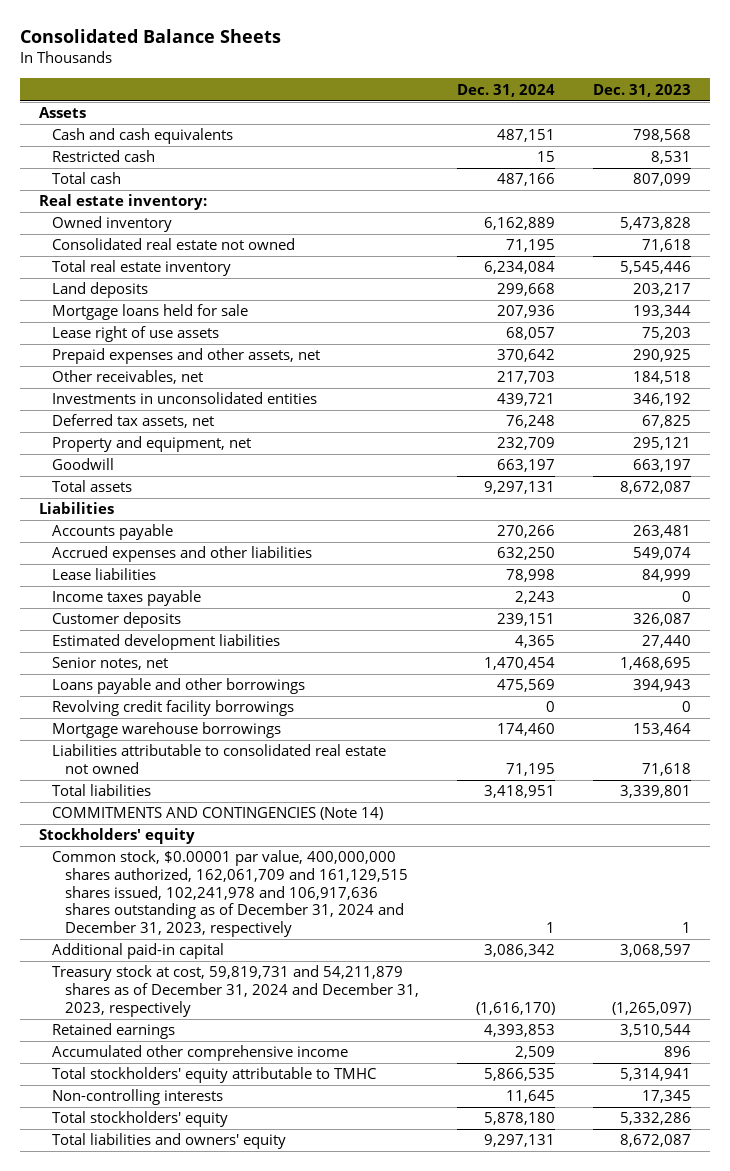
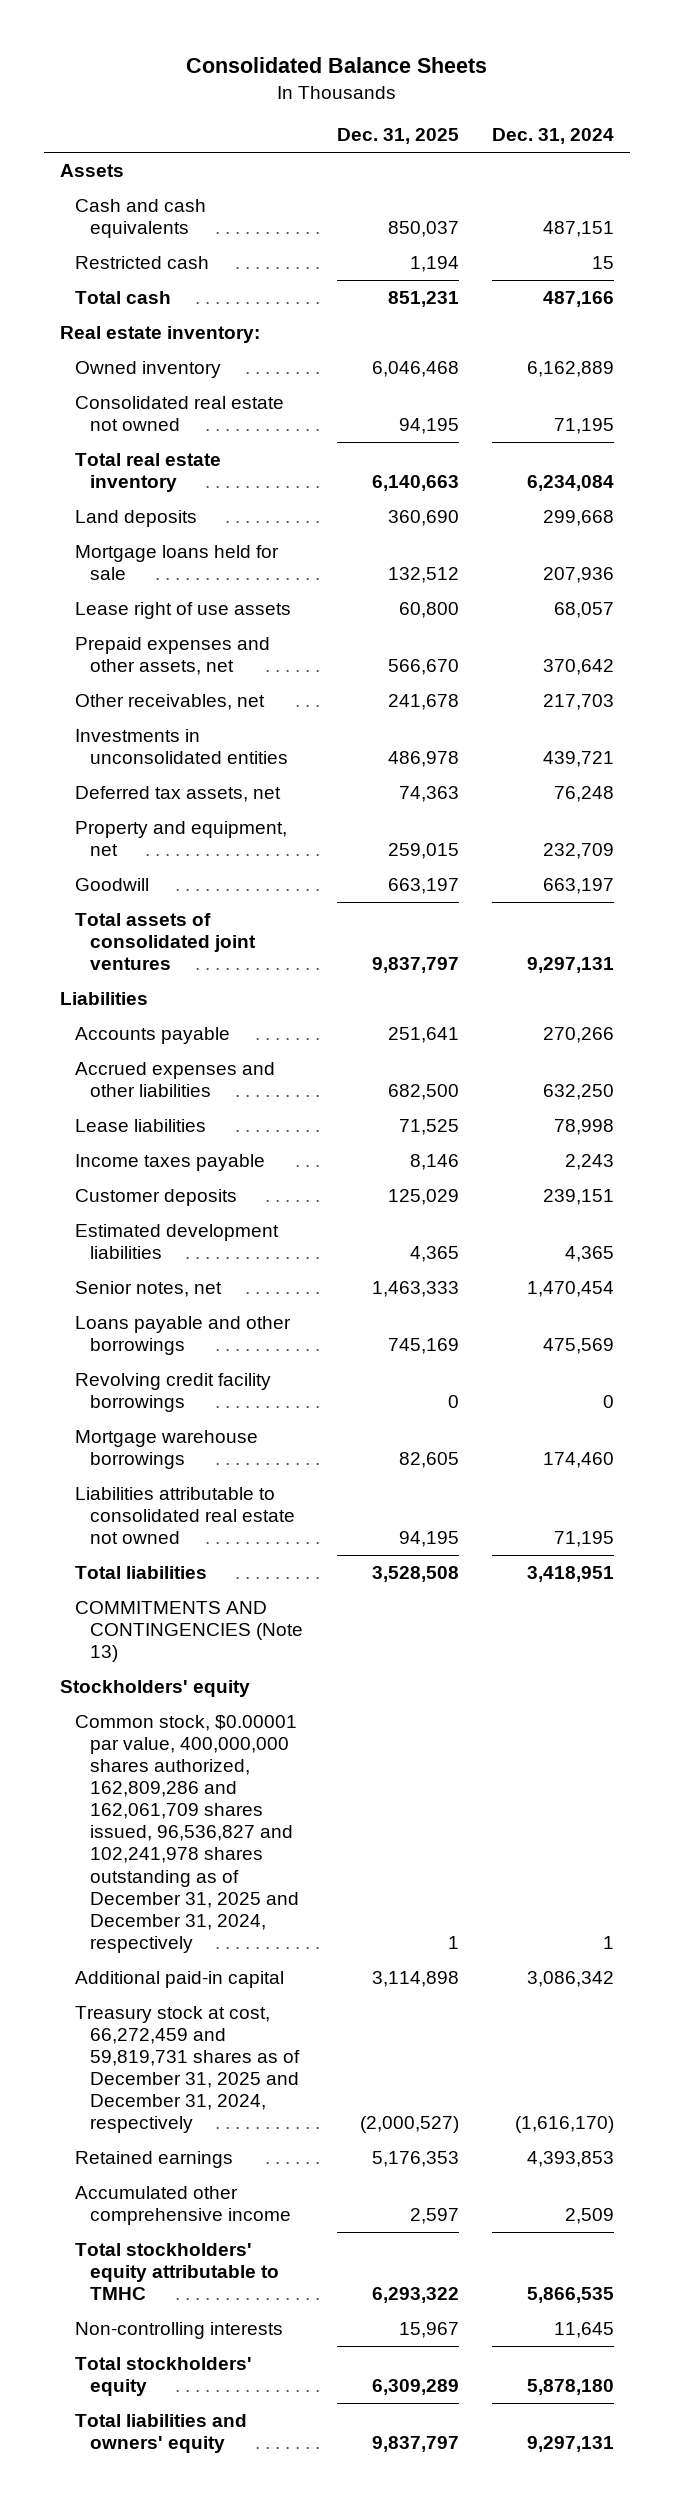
[593,83,692,97] Dec. 31, 2023 -> none
none -> [336,128,459,145] Dec. 31, 2025
[51,480,132,493] Total assets -> [75,912,257,971] Total assets of consolidated joint ventures
[51,807,383,821] COMMITMENTS AND CONTINGENCIES (Note 14) -> [75,1600,304,1663] COMMITMENTS AND CONTINGENCIES (Note 13)
[51,850,408,938] Common stock, $0.00001 par value, 400,000,000 shares authorized, 162,061,709 and 161,129,515 shares issued, 102,241,978 and 106,917,636 shares outstanding as of December 31, 2024 and December 31, 2023, respectively -> [75,1714,300,1953] Common stock, $0.00001 par value, 400,000,000 shares authorized, 162,809,286 and 162,061,709 shares issued, 96,536,827 and 102,241,978 shares outstanding as of December 31, 2025 and December 31, 2024, respectively
[51,965,419,1017] Treasury stock at cost, 59,819,731 and 54,211,879 shares as of December 31, 2024 and December 31, 2023, respectively -> [75,2005,301,2134] Treasury stock at cost, 66,272,459 and 59,819,731 shares as of December 31, 2025 and December 31, 2024, respectively

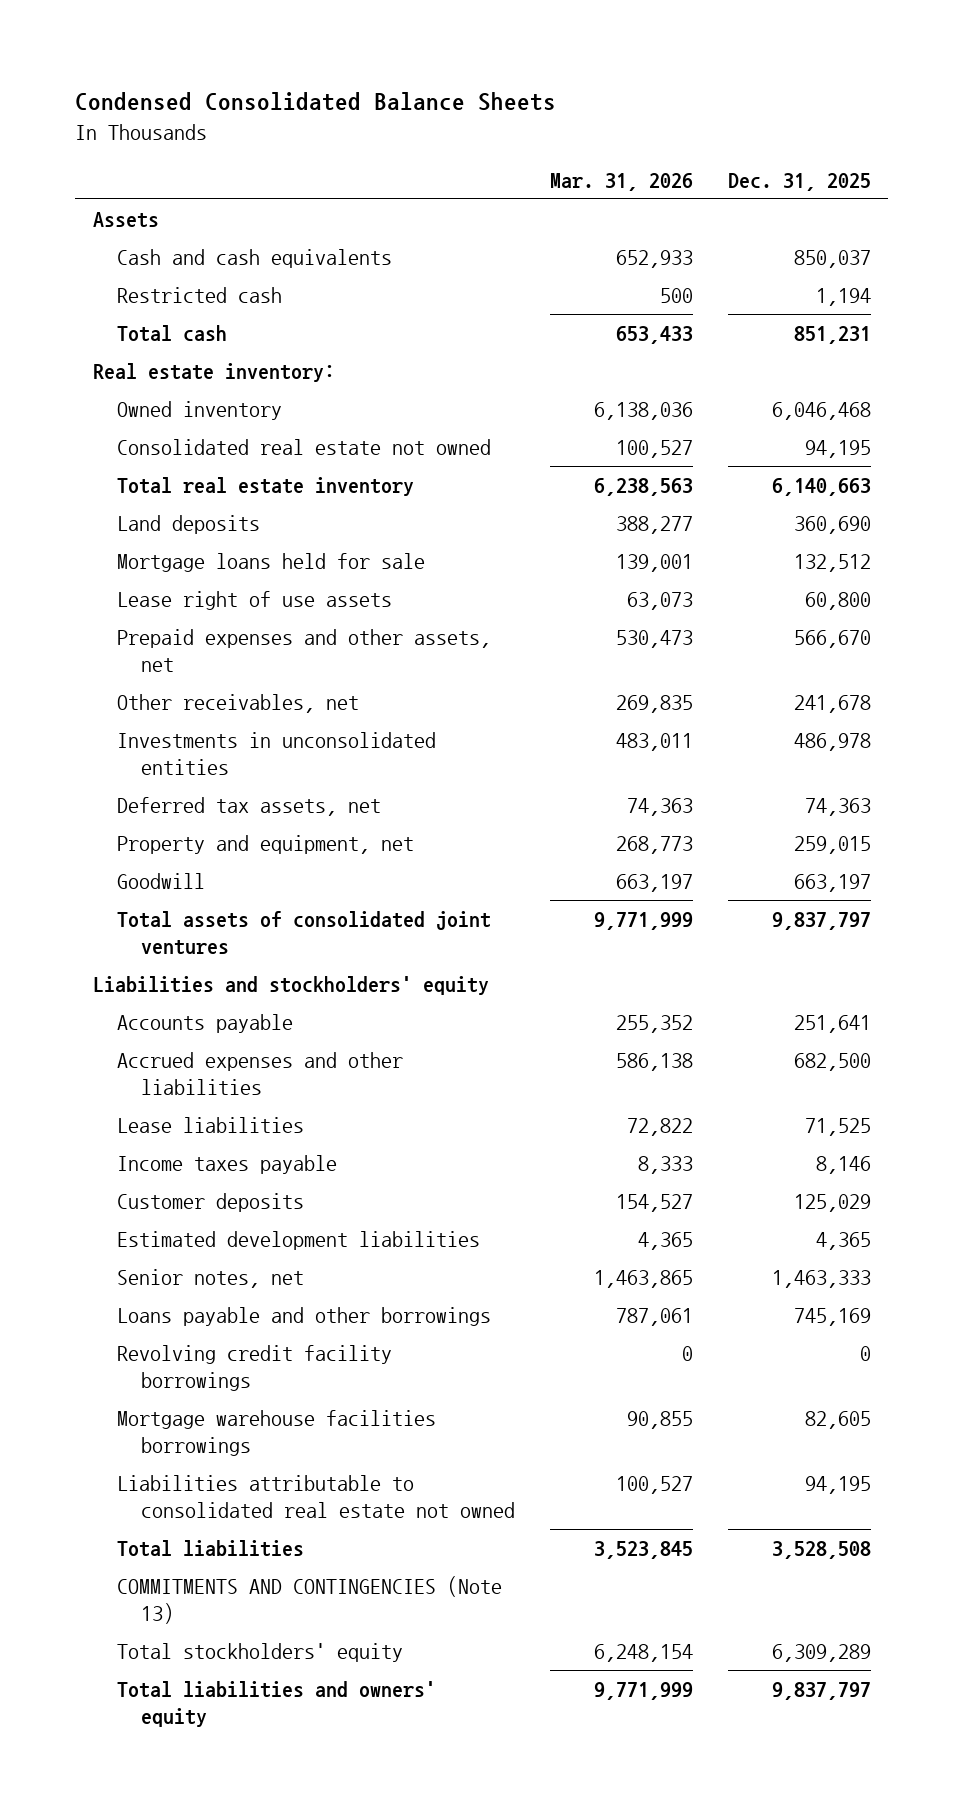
[186,57,488,74] Consolidated Balance Sheets -> [75,92,557,112] Condensed Consolidated Balance Sheets
[491,128,614,145] Dec. 31, 2024 -> none
none -> [549,172,693,191] Mar. 31, 2026
[60,991,149,1005] Liabilities -> none
none -> [92,976,489,996] Liabilities and stockholders' equity
[75,1429,259,1469] Mortgage warehouse borrowings -> [116,1410,436,1456] Mortgage warehouse facilities borrowings
[60,1679,251,1697] Stockholders' equity -> none
[75,1714,300,1953] Common stock, $0.00001 par value, 400,000,000 shares authorized, 162,809,286 and 162,061,709 shares issued, 96,536,827 and 102,241,978 shares outstanding as of December 31, 2025 and December 31, 2024, respectively -> none
[75,1970,285,1988] Additional paid-in capital -> none
[75,2005,301,2134] Treasury stock at cost, 66,272,459 and 59,819,731 shares as of December 31, 2025 and December 31, 2024, respectively -> none
[75,2150,234,2168] Retained earnings -> none
[75,2185,292,2225] Accumulated other comprehensive income -> none
[75,2242,280,2301] Total stockholders' equity attributable to TMHC -> none
[75,2321,284,2339] Non-controlling interests -> none

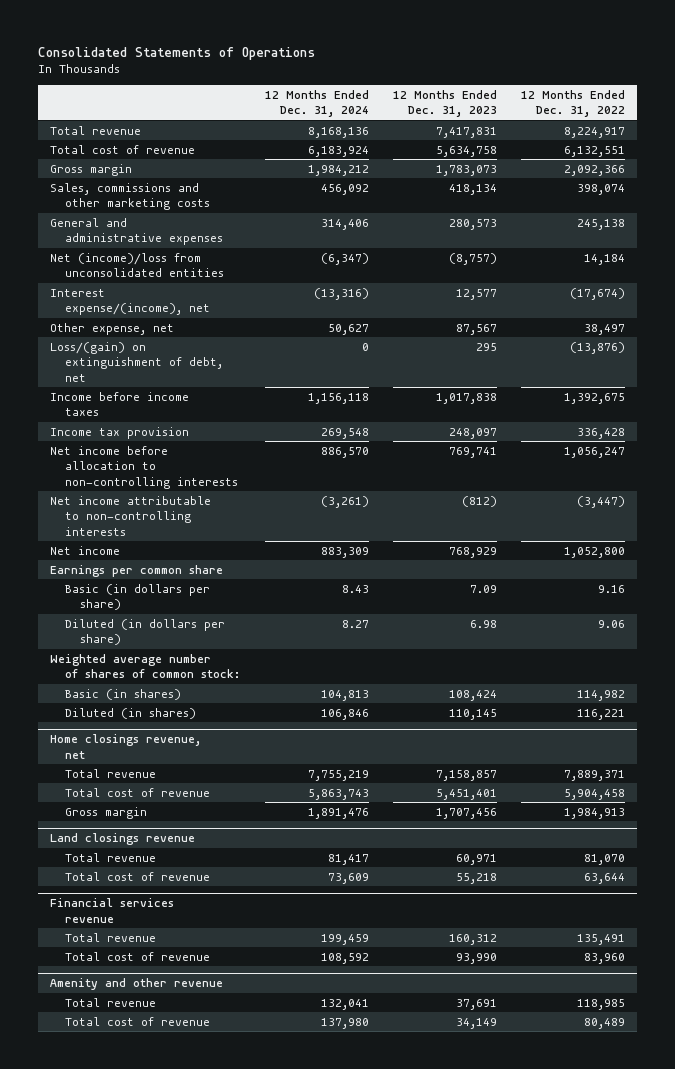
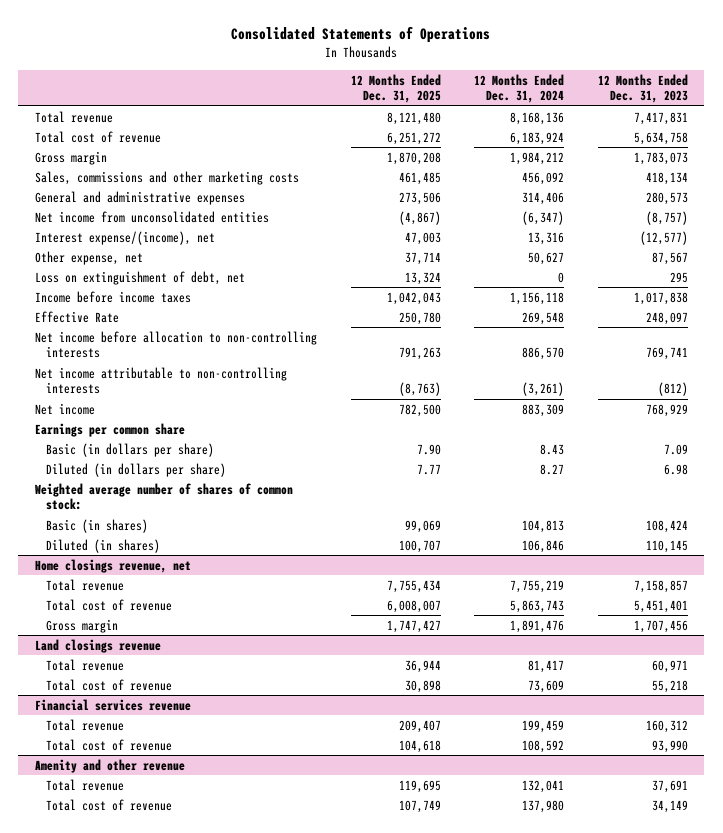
[521,89,626,118] 12 Months Ended Dec. 31, 2022 -> none
none -> [350,73,441,104] 12 Months Ended Dec. 31, 2025
[49,252,225,278] Net (income)/loss from unconsolidated entities -> [35,210,270,223] Net income from unconsolidated entities
[313,287,369,300] (13,316) -> [528,231,565,245] 13,316
[455,288,497,300] 12,577 -> [639,230,688,245] (12,577)
[49,341,224,382] Loss/(gain) on extinguishment of debt, net -> [35,270,246,285] Loss on extinguishment of debt, net
[49,426,189,439] Income tax provision -> [35,310,120,323] Effective Rate

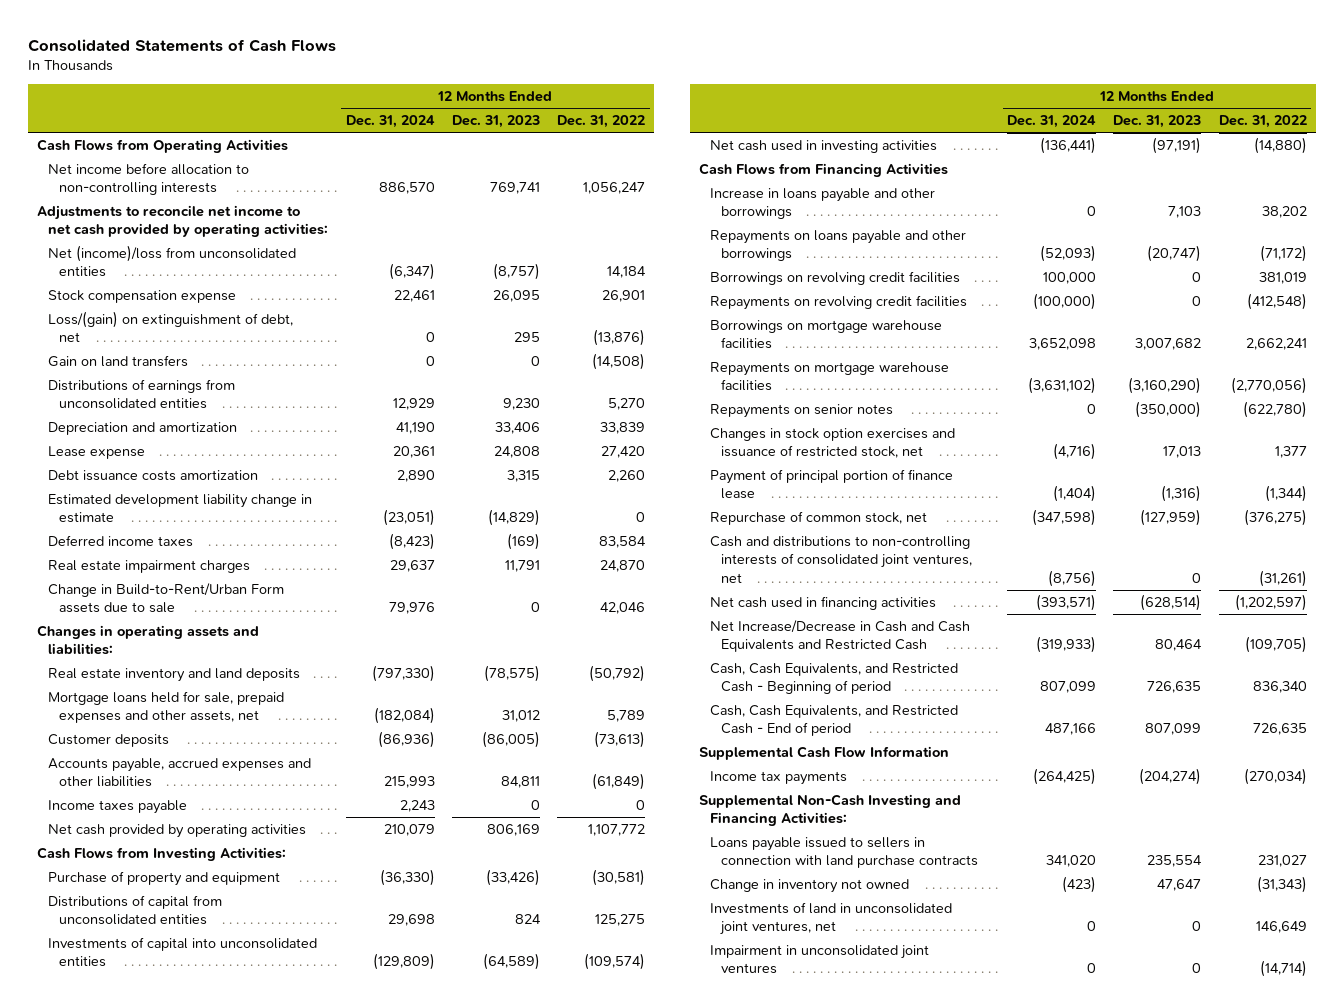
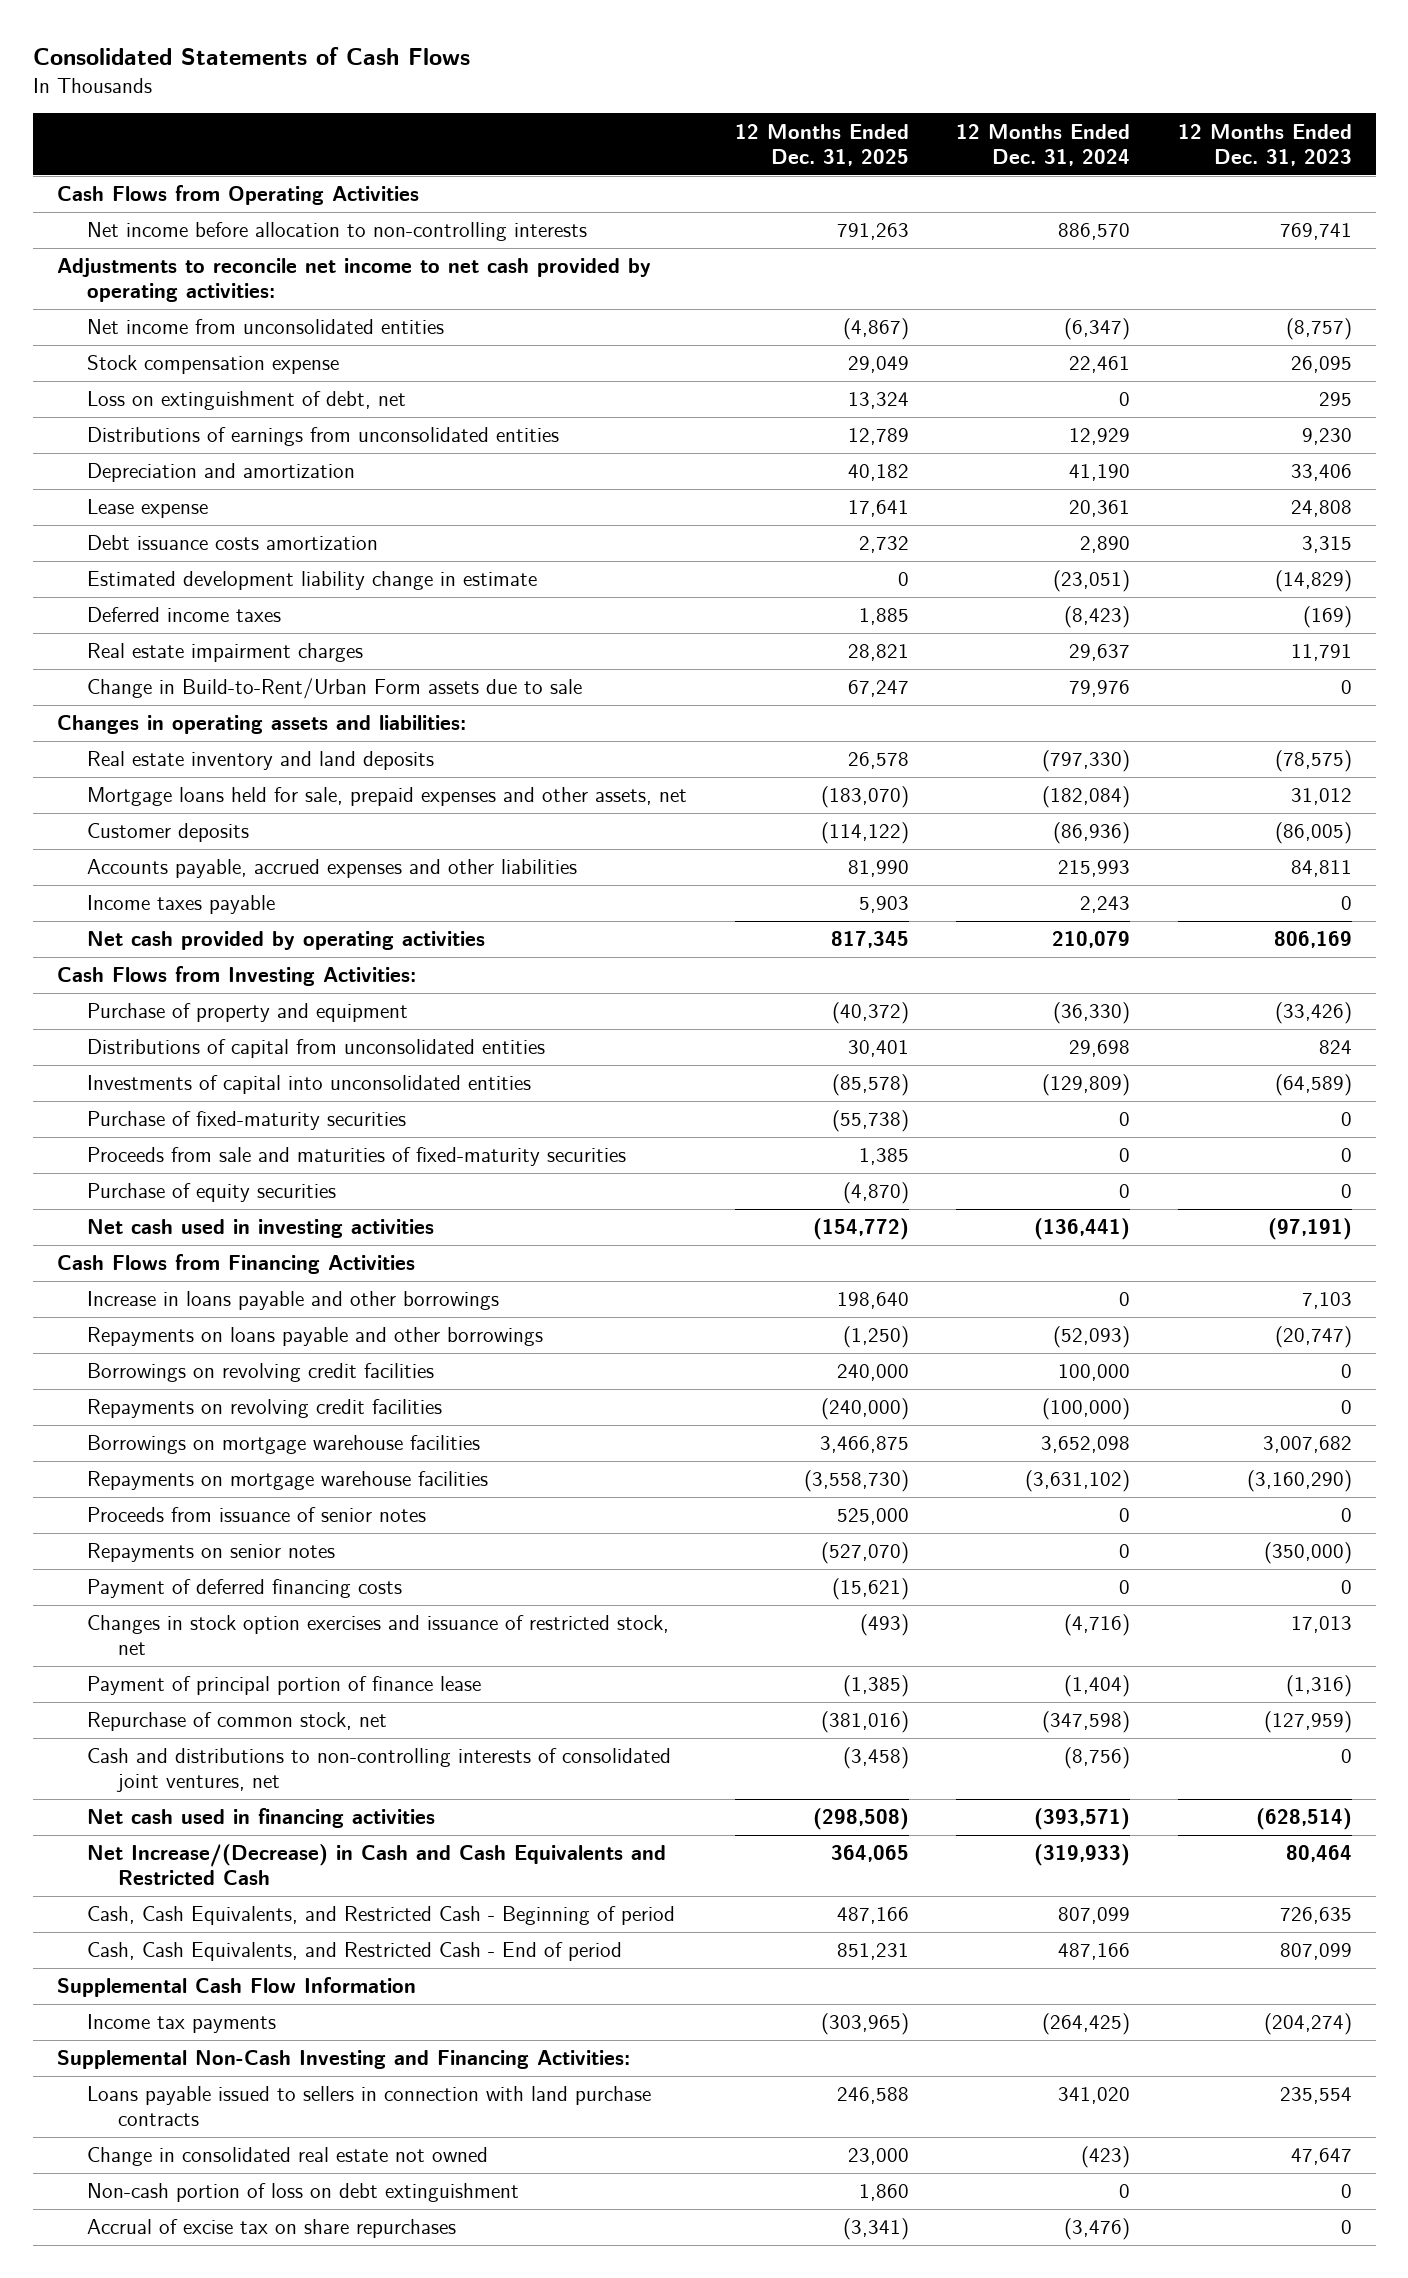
[557,115,646,129] Dec. 31, 2022 -> none
none -> [734,123,909,166] 12 Months Ended Dec. 31, 2025
[48,244,297,278] Net (income)/loss from unconsolidated entities -> [87,319,445,335] Net income from unconsolidated entities
[48,354,189,367] Gain on land transfers -> none
[48,310,294,343] Loss/(gain) on extinguishment of debt, net -> [87,391,407,411] Loss on extinguishment of debt, net
none -> [87,1111,407,1131] Purchase of fixed-maturity securities
none -> [87,1147,627,1167] Proceeds from sale and maturities of fixed-maturity securities
none -> [87,1183,337,1203] Purchase of equity securities
none -> [87,1507,427,1523] Proceeds from issuance of senior notes
none -> [87,1579,403,1599] Payment of deferred financing costs
[709,619,970,653] Net Increase/Decrease in Cash and Cash Equivalents and Restricted Cash -> [87,1844,667,1886] Net Increase/(Decrease) in Cash and Cash Equivalents and Restricted Cash
[709,901,952,936] Investments of land in unconsolidated joint ventures, net -> none
[709,944,929,975] Impairment in unconsolidated joint ventures -> none
[709,878,909,893] Change in inventory not owned -> [87,2147,489,2167] Change in consolidated real estate not owned
none -> [87,2183,520,2203] Non-cash portion of loss on debt extinguishment
none -> [87,2219,457,2239] Accrual of excise tax on share repurchases

